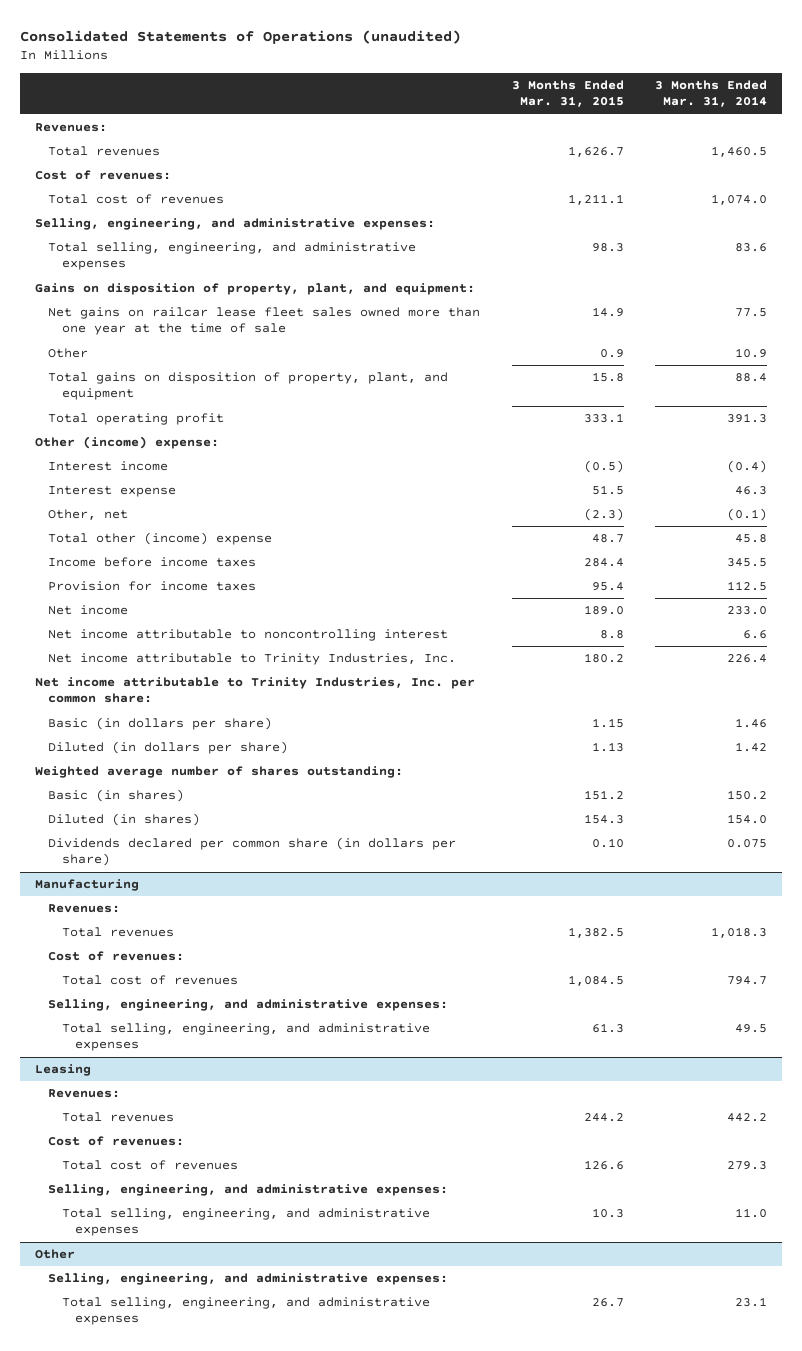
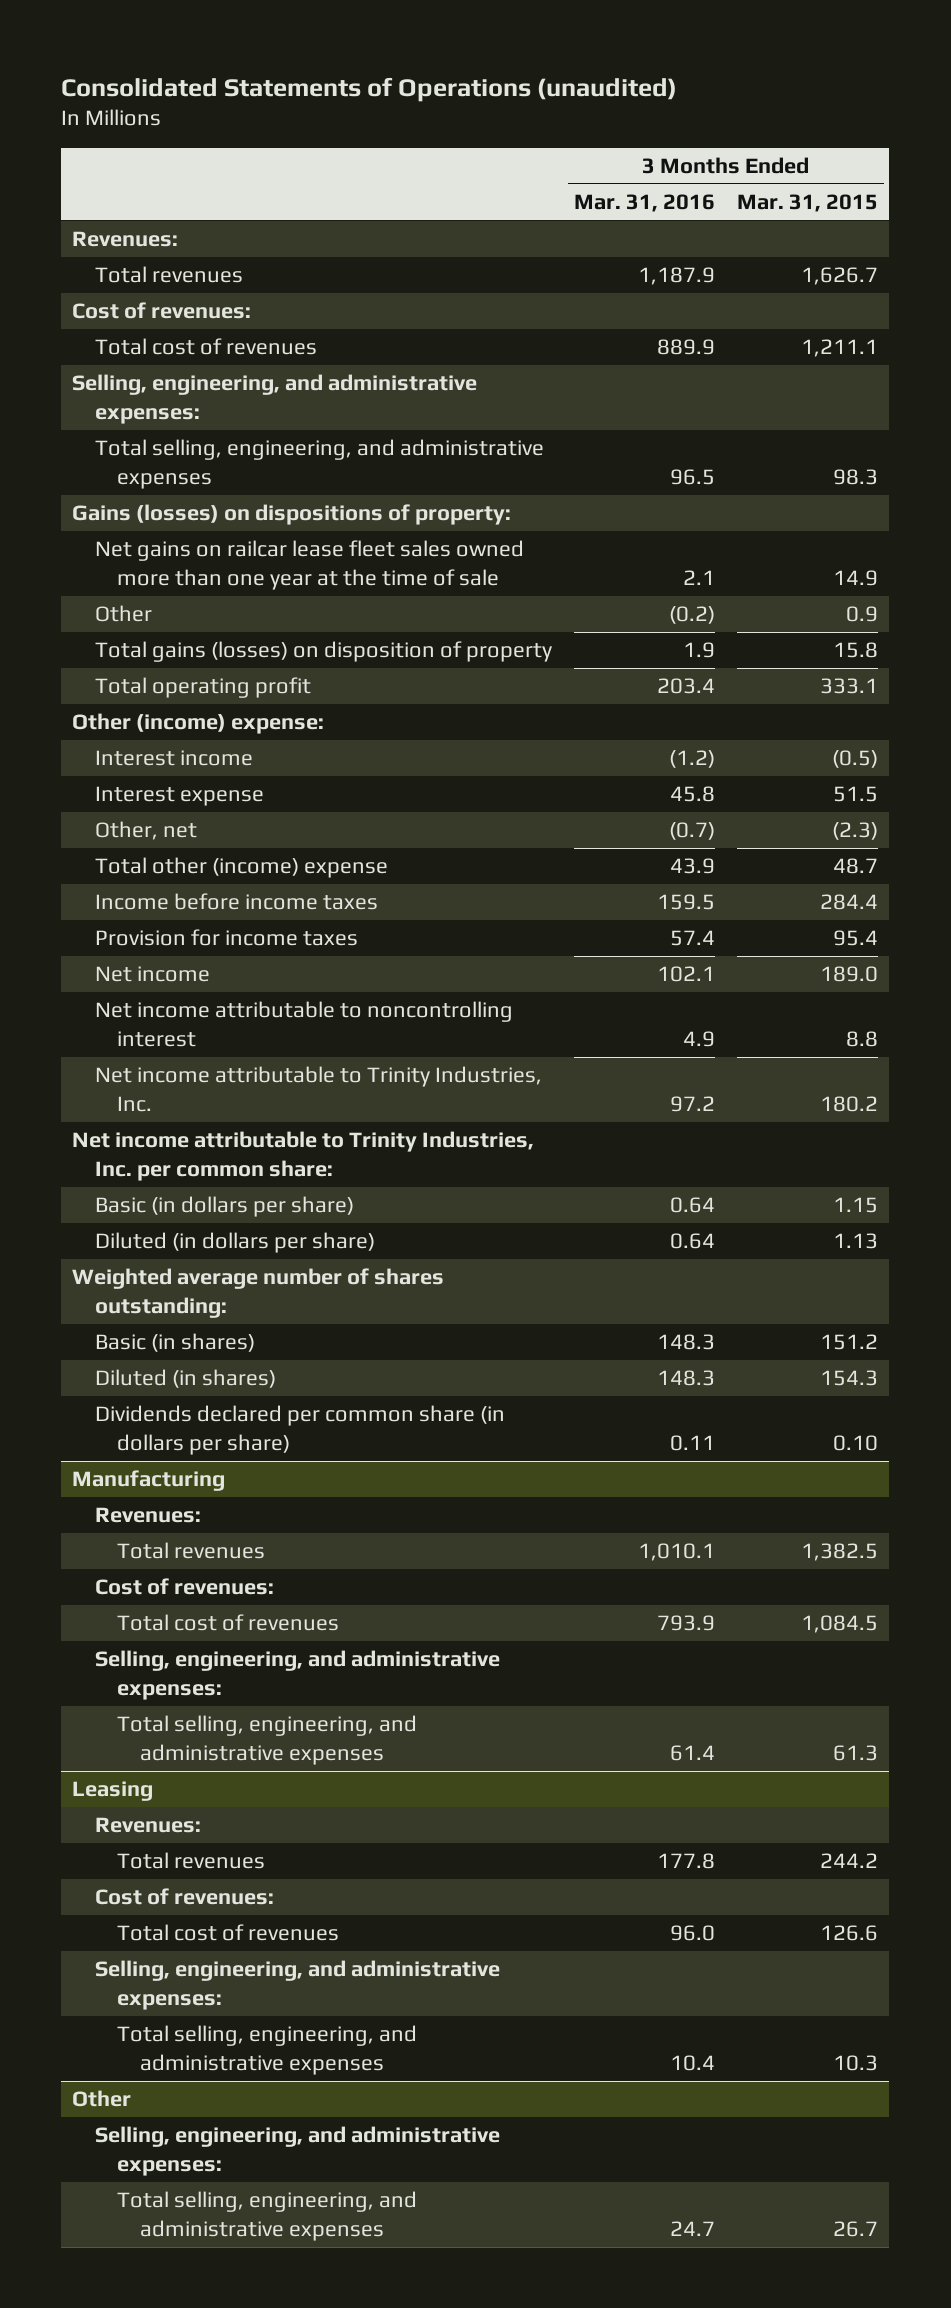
[654,80,767,108] 3 Months Ended Mar. 31, 2014 -> none
none -> [574,194,716,213] Mar. 31, 2016
[35,283,476,296] Gains on disposition of property, plant, and equipment: -> [72,504,512,526] Gains (losses) on dispositions of property:
[48,372,449,401] Total gains on disposition of property, plant, and equipment -> [94,641,552,663] Total gains (losses) on disposition of property

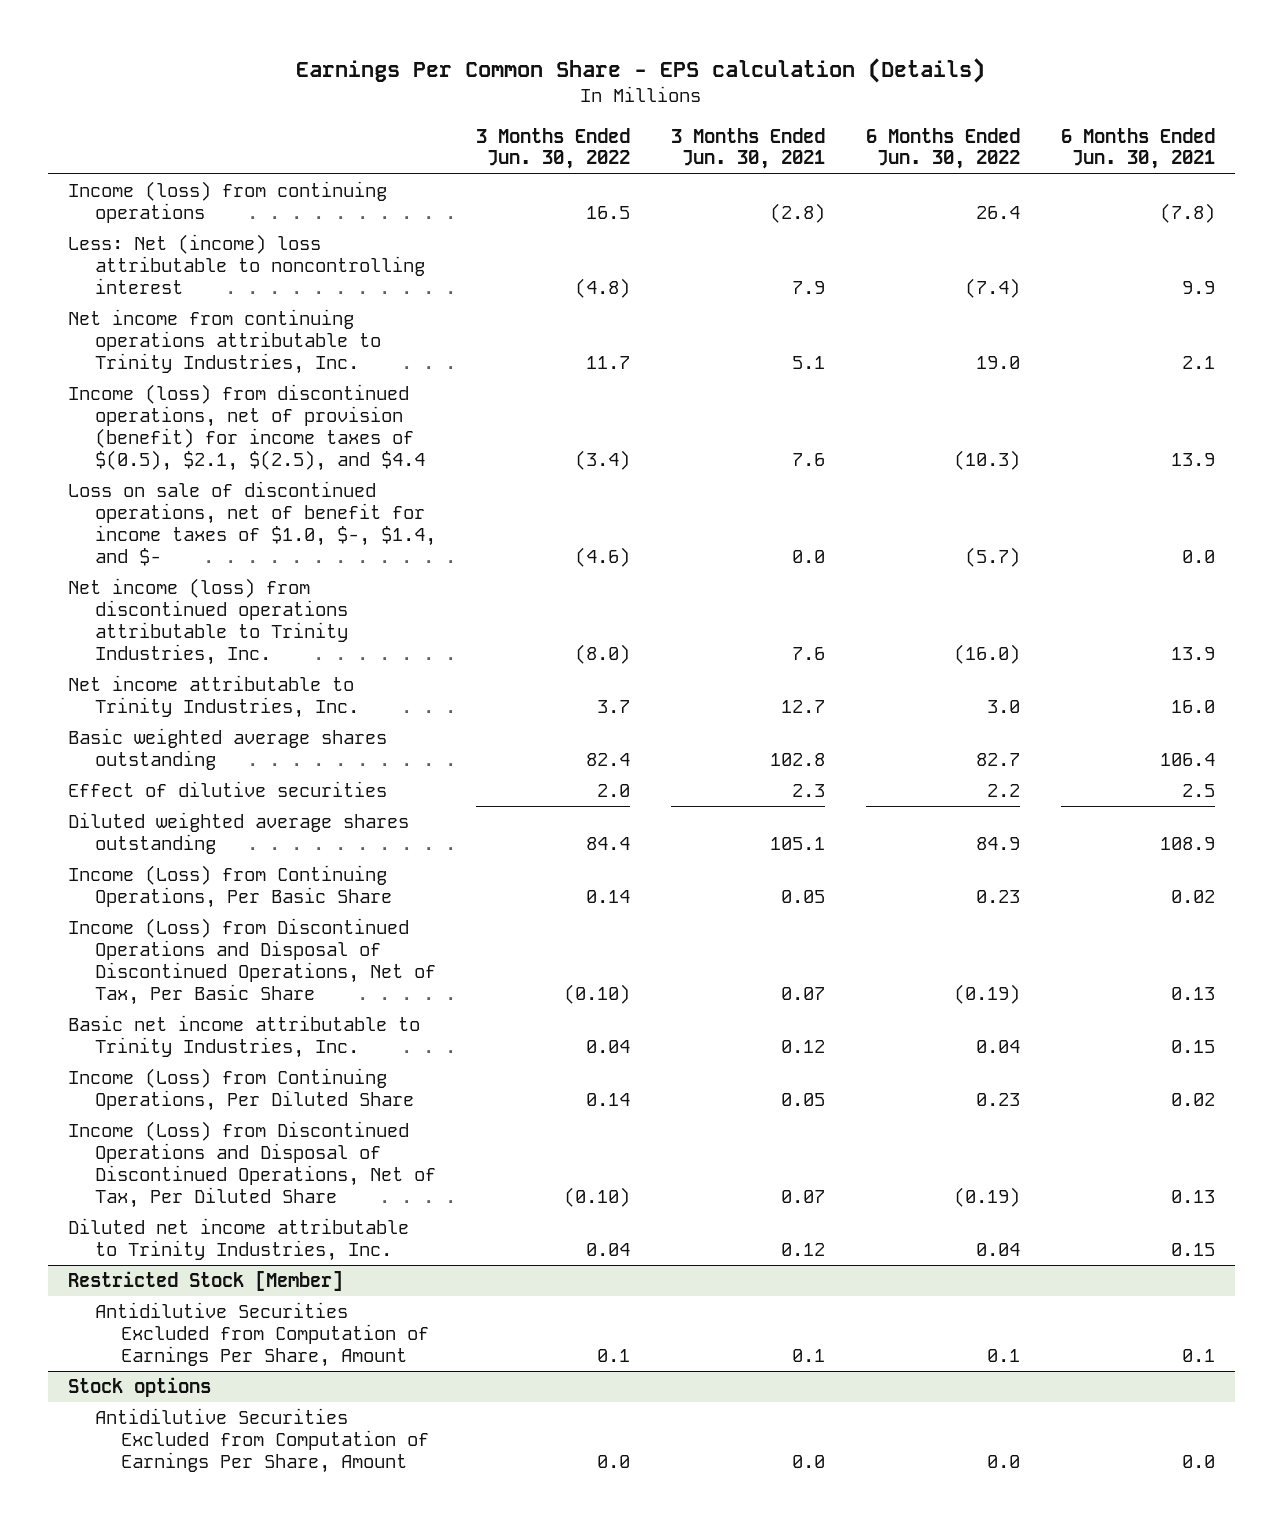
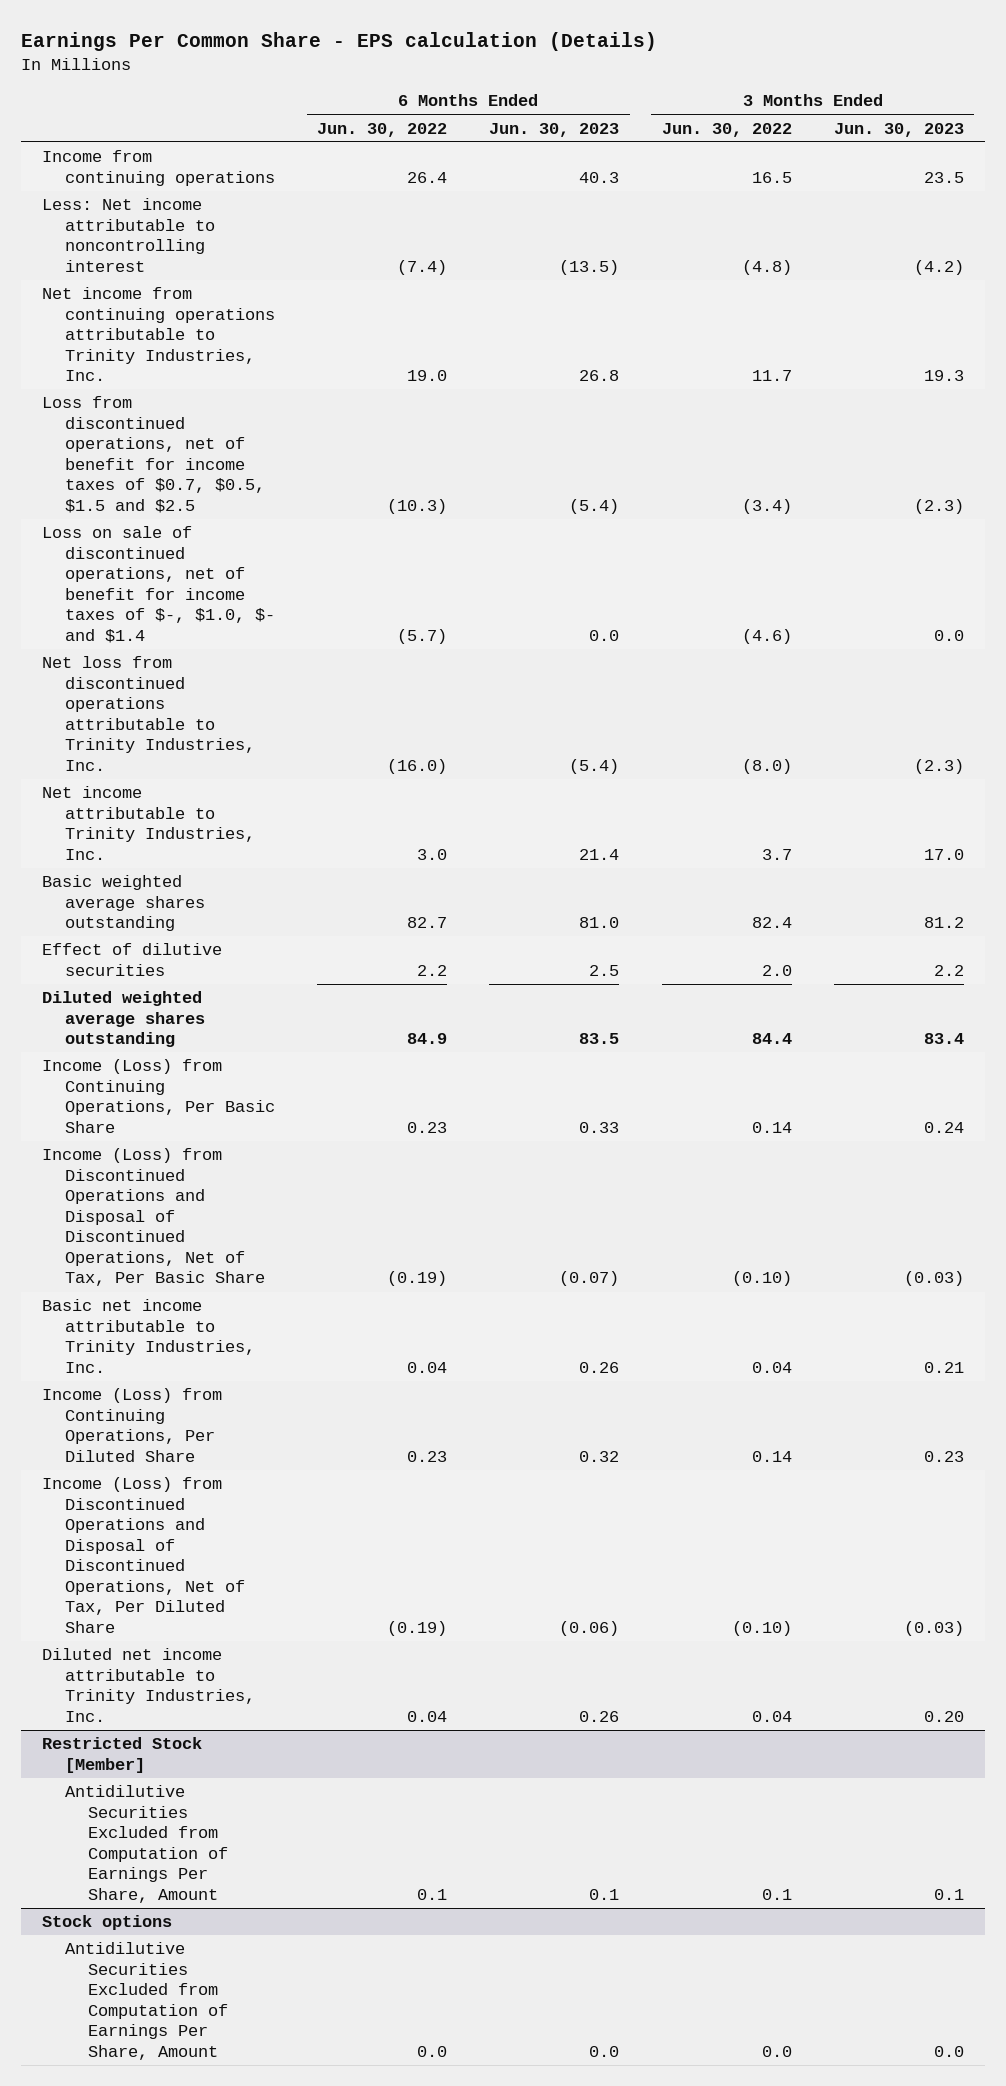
[671,127,826,170] 3 Months Ended Jun. 30, 2021 -> none
[1060,127,1215,170] 6 Months Ended Jun. 30, 2021 -> none
none -> [489,122,620,137] Jun. 30, 2023
none -> [833,122,964,137] Jun. 30, 2023
[68,181,388,223] Income (loss) from continuing operations -> [41,150,275,186] Income from continuing operations
[68,234,425,294] Less: Net (income) loss attributable to noncontrolling interest -> [41,198,215,272] Less: Net income attributable to noncontrolling interest
[68,384,425,471] Income (loss) from discontinued operations, net of provision (benefit) for income taxes of $(0.5), $2.1, $(2.5), and $4.4 -> [41,396,265,513] Loss from discontinued operations, net of benefit for income taxes of $0.7, $0.5, $1.5 and $2.5
[68,481,436,566] Loss on sale of discontinued operations, net of benefit for income taxes of $1.0, $-, $1.4, and $- -> [41,526,275,643] Loss on sale of discontinued operations, net of benefit for income taxes of $-, $1.0, $- and $1.4
[68,578,348,665] Net income (loss) from discontinued operations attributable to Trinity Industries, Inc. -> [41,656,255,771] Net loss from discontinued operations attributable to Trinity Industries, Inc.

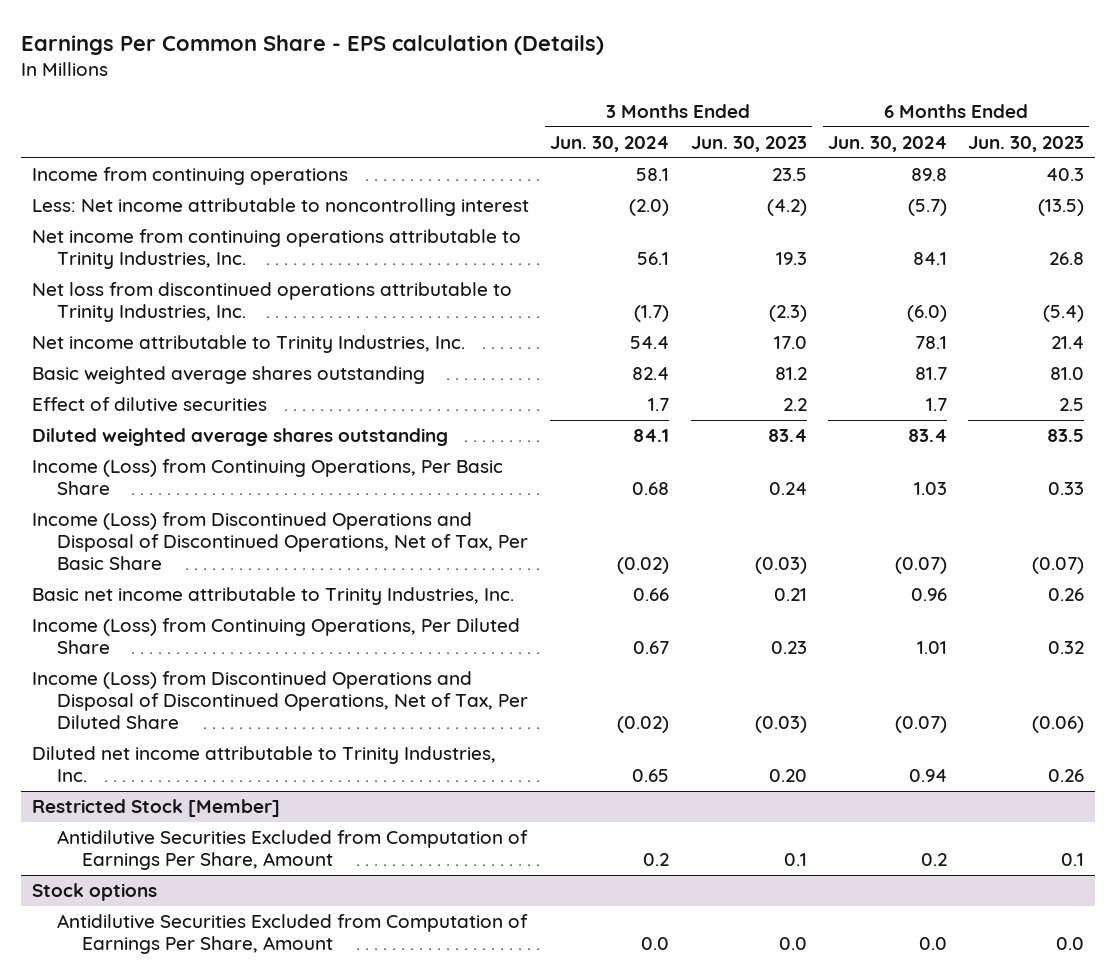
[317,122,448,137] Jun. 30, 2022 -> none
[661,122,792,137] Jun. 30, 2022 -> none
none -> [550,135,670,152] Jun. 30, 2024
none -> [827,135,947,152] Jun. 30, 2024
[41,396,265,513] Loss from discontinued operations, net of benefit for income taxes of $0.7, $0.5, $1.5 and $2.5 -> none
[41,526,275,643] Loss on sale of discontinued operations, net of benefit for income taxes of $-, $1.0, $- and $1.4 -> none

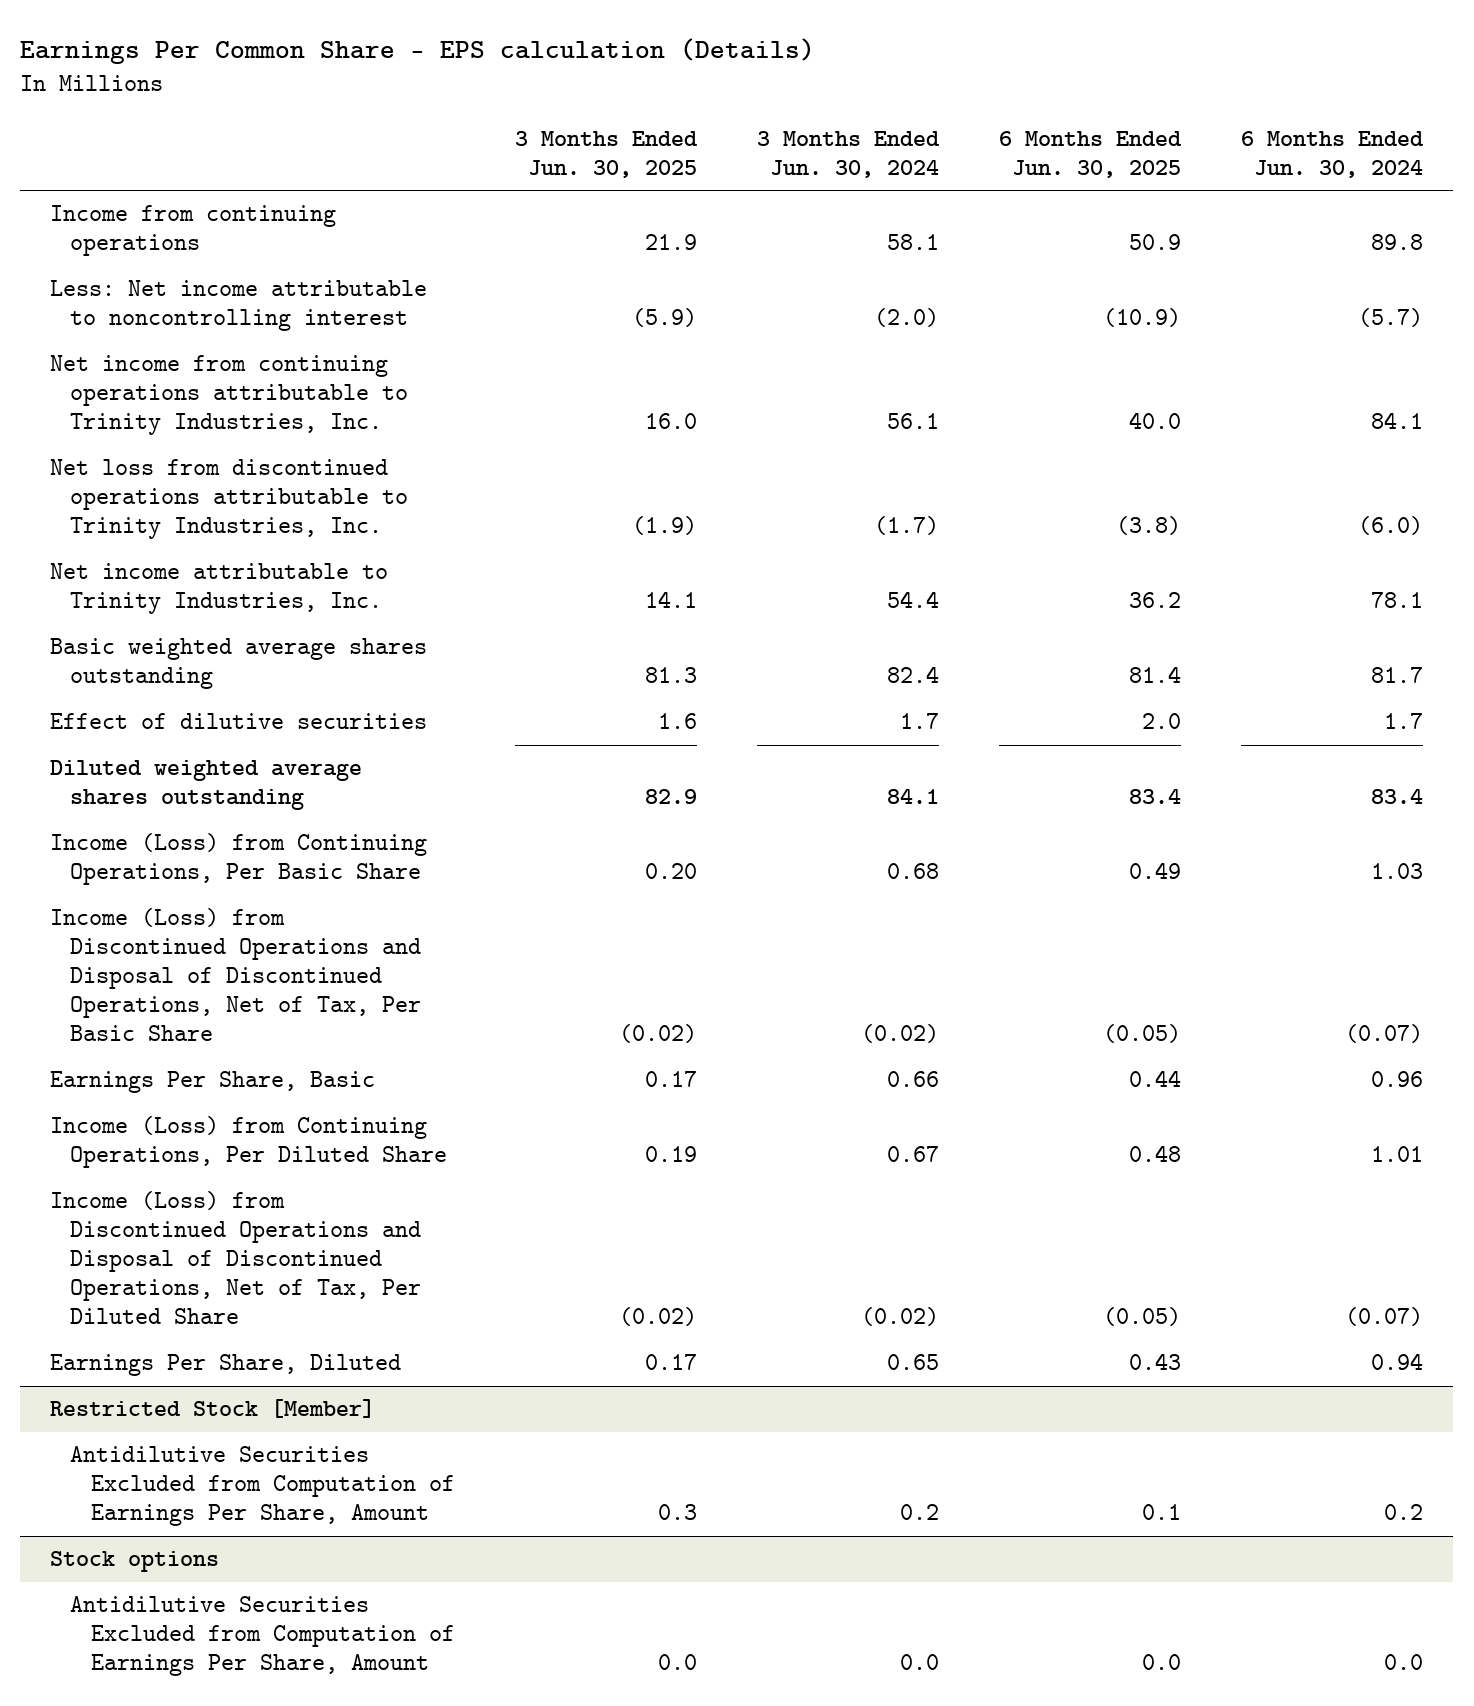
[690,135,807,152] Jun. 30, 2023 -> none
[968,135,1085,152] Jun. 30, 2023 -> none
none -> [514,130,698,178] 3 Months Ended Jun. 30, 2025
none -> [999,130,1183,178] 6 Months Ended Jun. 30, 2025
[32,587,515,606] Basic net income attributable to Trinity Industries, Inc. -> [50,1071,376,1094] Earnings Per Share, Basic
[32,746,497,783] Diluted net income attributable to Trinity Industries, Inc. -> [50,1354,402,1377] Earnings Per Share, Diluted

